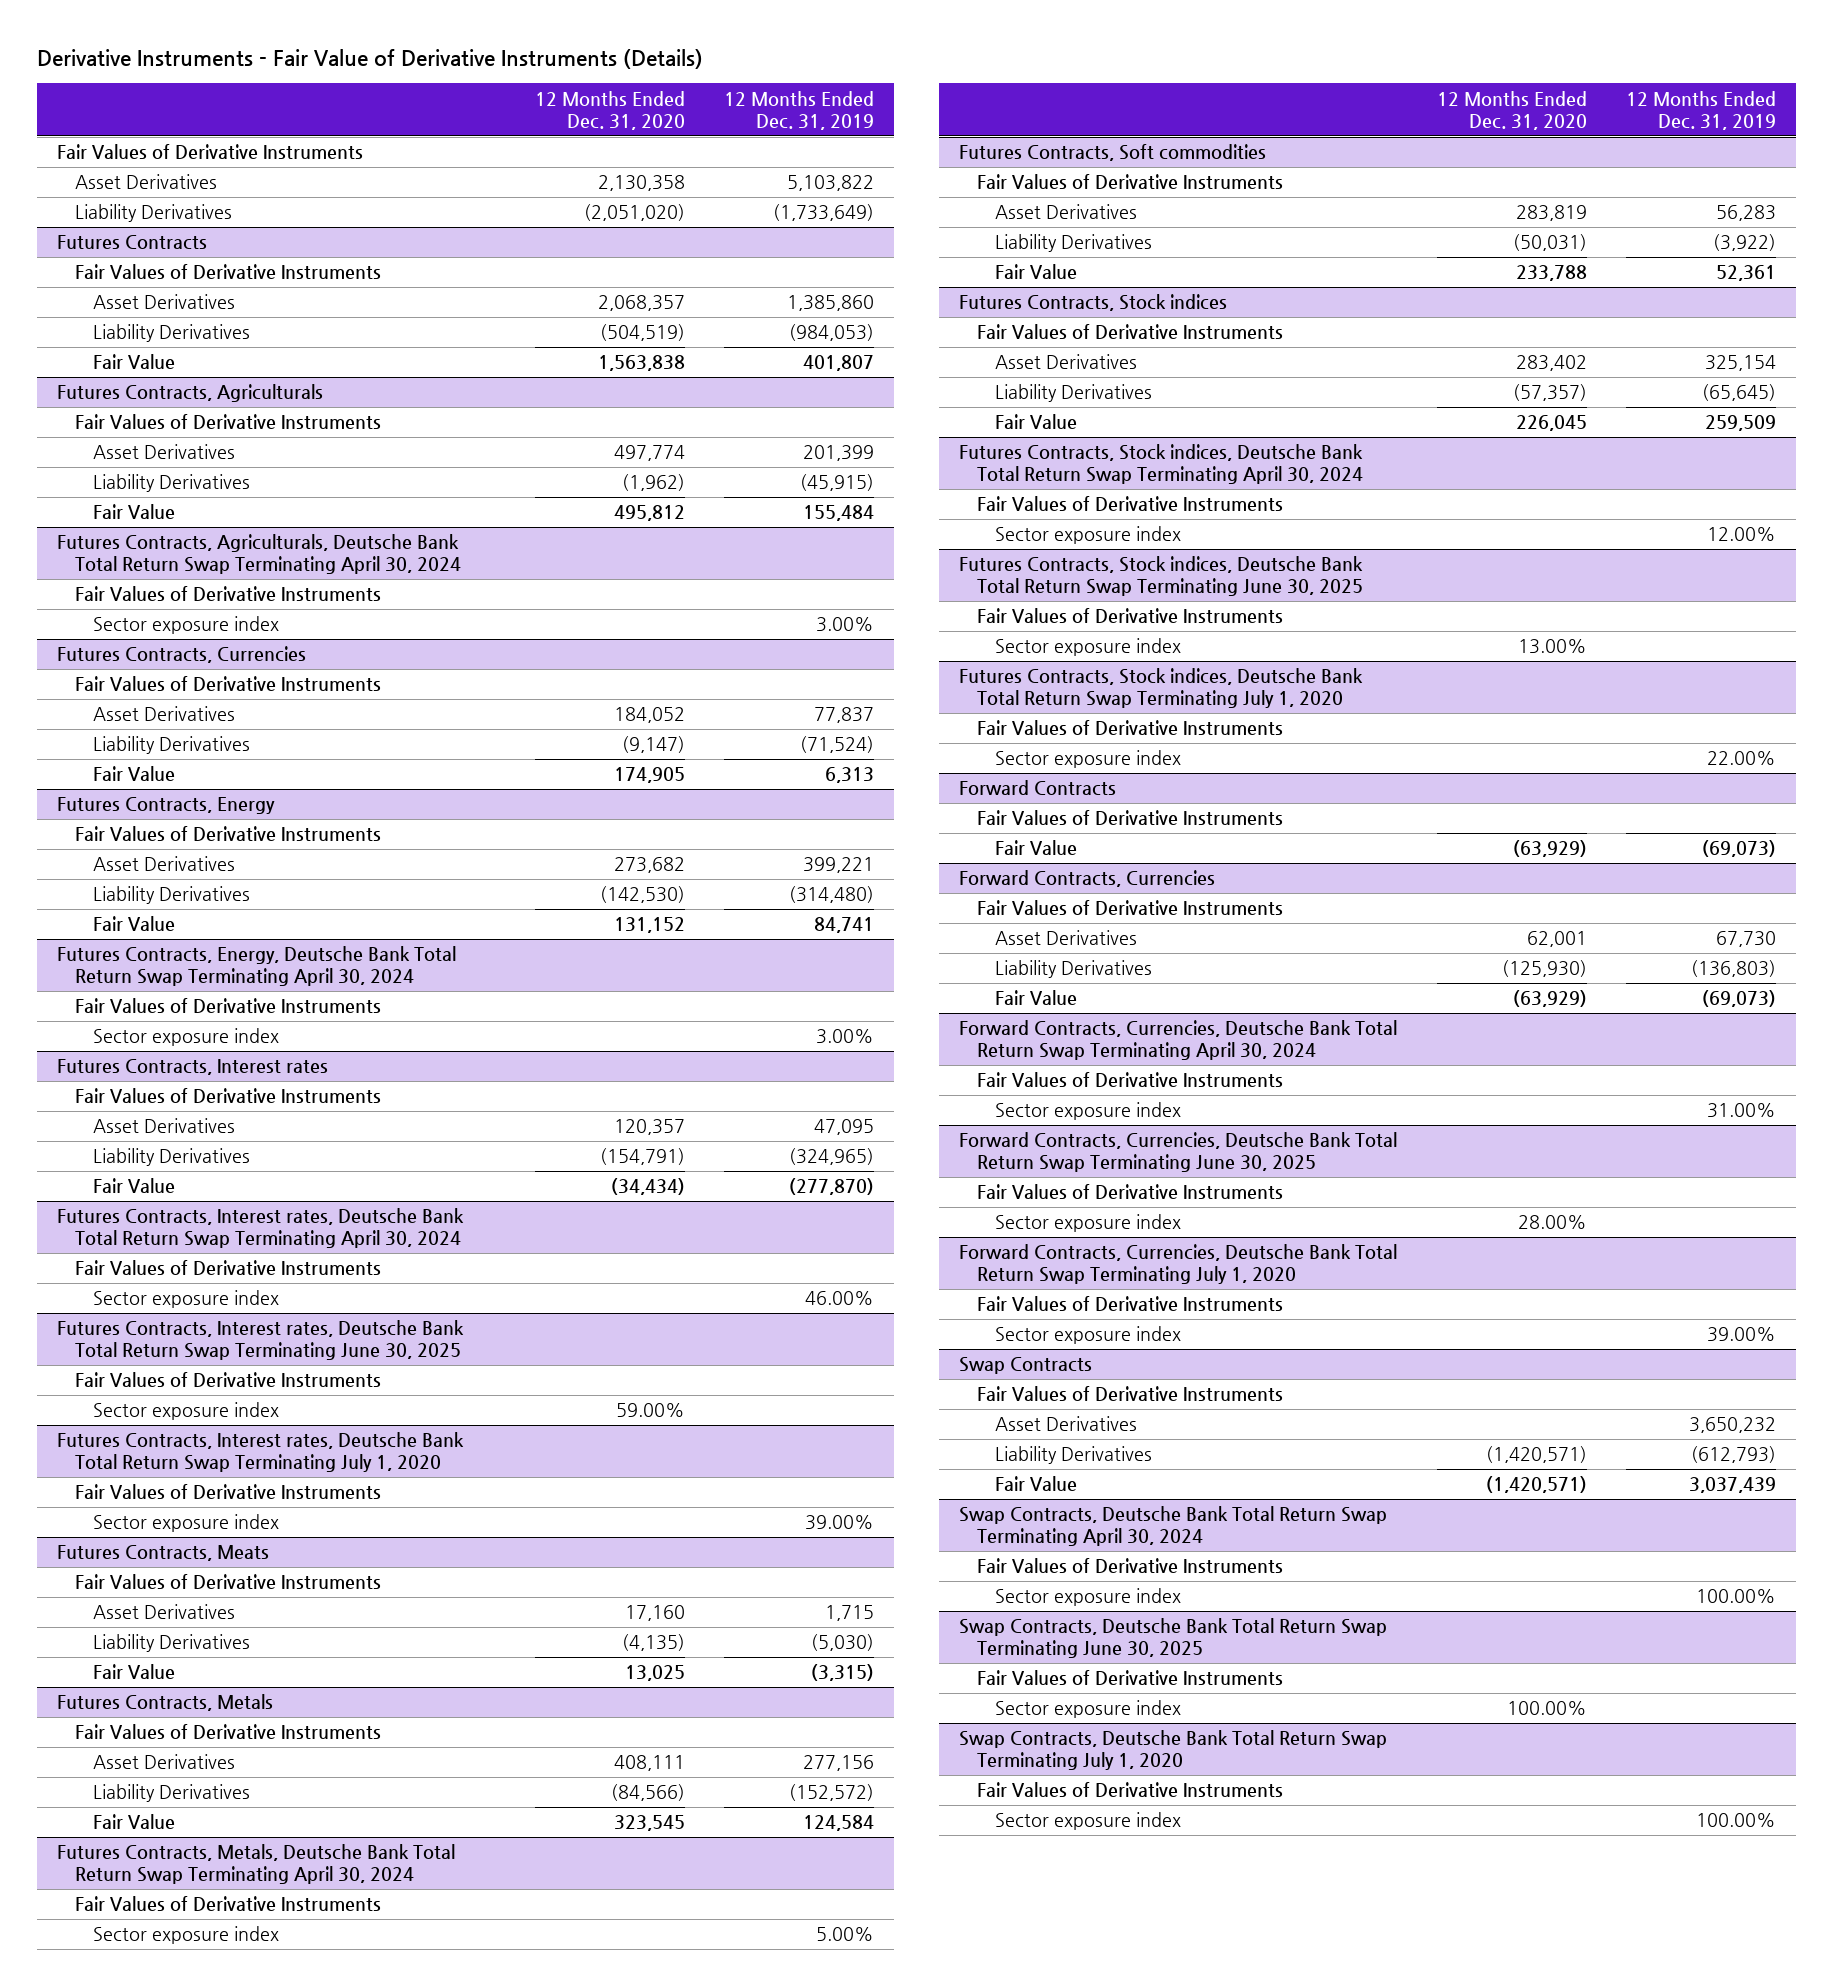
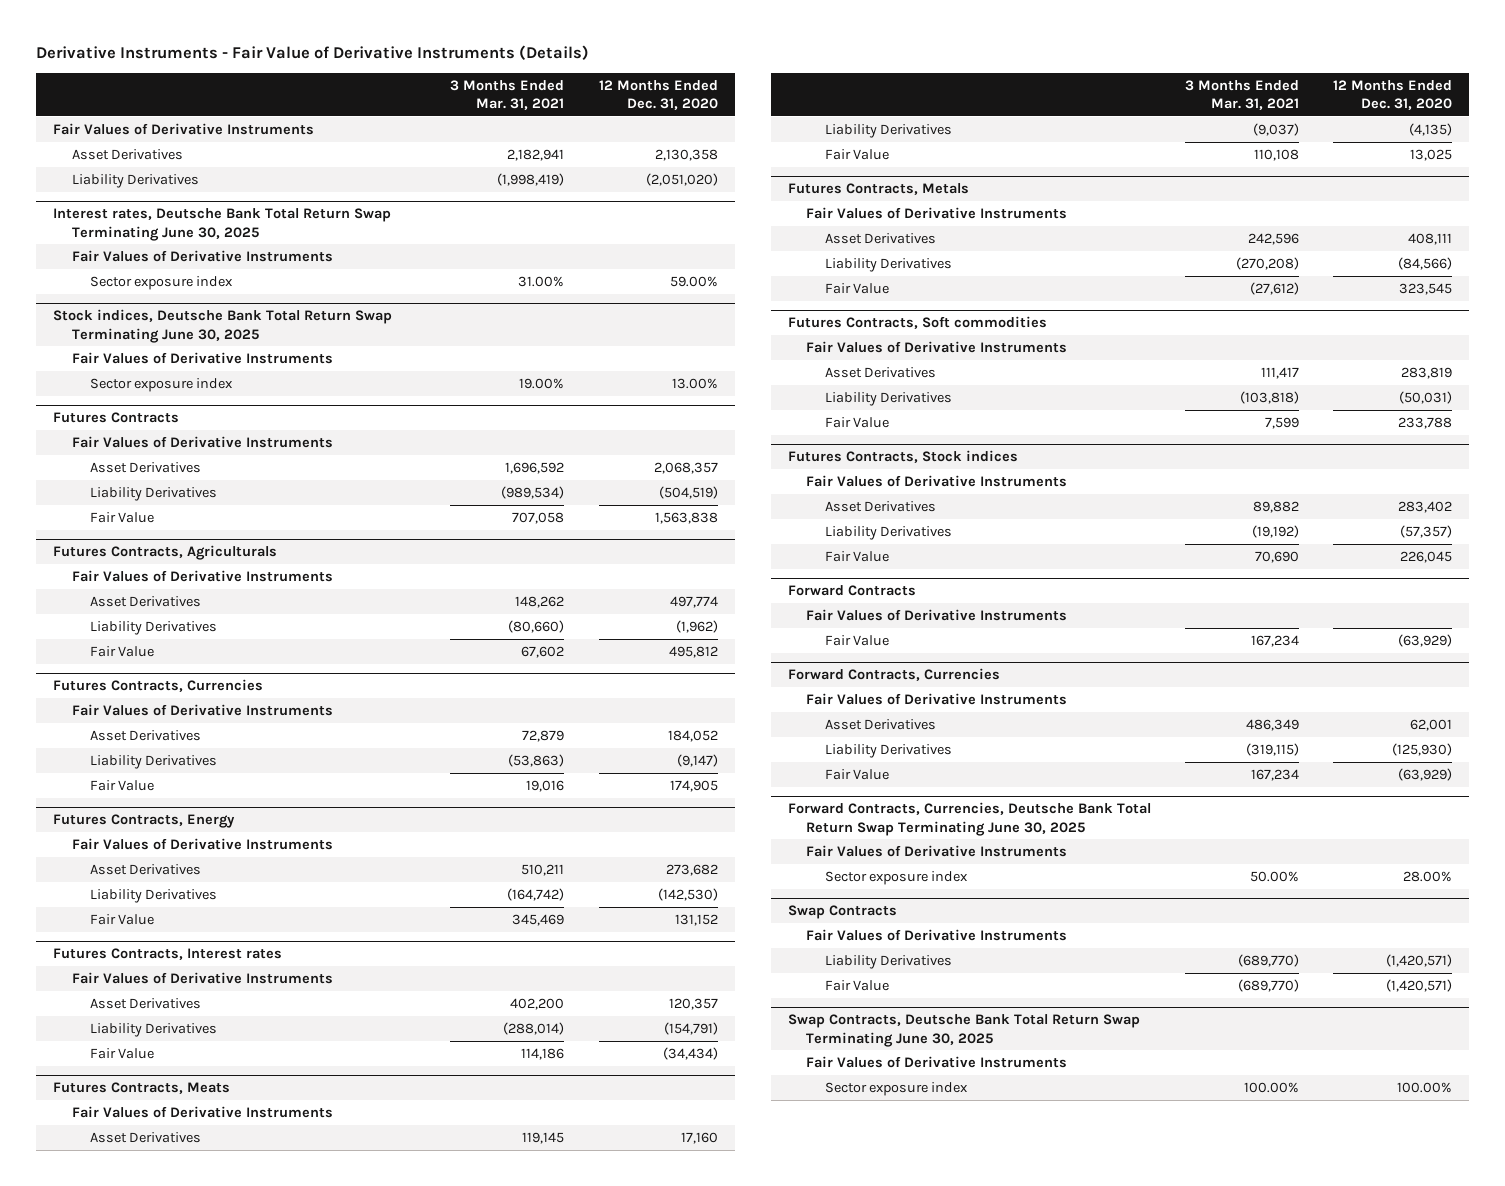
[724,90,875,130] 12 Months Ended Dec. 31, 2019 -> none
none -> [450,79,565,111] 3 Months Ended Mar. 31, 2021
none -> [53,208,392,241] Interest rates, Deutsche Bank Total Return Swap Terminating June 30, 2025
none -> [71,249,333,262] Fair Values of Derivative Instruments
none -> [90,275,234,290] Sector exposure index
none -> [53,309,393,343] Stock indices, Deutsche Bank Total Return Swap Terminating June 30, 2025
none -> [71,351,333,364] Fair Values of Derivative Instruments
none -> [90,377,234,392] Sector exposure index
[57,534,462,575] Futures Contracts, Agriculturals, Deutsche Bank Total Return Swap Terminating April 30, 2024 -> none
[75,586,382,602] Fair Values of Derivative Instruments -> none
[92,616,279,635] Sector exposure index -> none
[57,946,457,987] Futures Contracts, Energy, Deutsche Bank Total Return Swap Terminating April 30, 2024 -> none
[75,998,382,1014] Fair Values of Derivative Instruments -> none
[92,1028,279,1047] Sector exposure index -> none
[57,1208,465,1249] Futures Contracts, Interest rates, Deutsche Bank Total Return Swap Terminating April 30, 2024 -> none
[75,1260,382,1276] Fair Values of Derivative Instruments -> none
[92,1290,279,1309] Sector exposure index -> none
[57,1320,465,1361] Futures Contracts, Interest rates, Deutsche Bank Total Return Swap Terminating June 30, 2025 -> none
[75,1372,382,1388] Fair Values of Derivative Instruments -> none
[92,1402,279,1421] Sector exposure index -> none
[57,1432,465,1473] Futures Contracts, Interest rates, Deutsche Bank Total Return Swap Terminating July 1, 2020 -> none
[75,1484,382,1500] Fair Values of Derivative Instruments -> none
[92,1514,279,1533] Sector exposure index -> none
[57,1844,456,1885] Futures Contracts, Metals, Deutsche Bank Total Return Swap Terminating April 30, 2024 -> none
[75,1896,382,1912] Fair Values of Derivative Instruments -> none
[92,1926,279,1945] Sector exposure index -> none
[959,444,1364,485] Futures Contracts, Stock indices, Deutsche Bank Total Return Swap Terminating April 30, 2024 -> none
[976,496,1283,512] Fair Values of Derivative Instruments -> none
[994,526,1181,545] Sector exposure index -> none
[959,556,1364,597] Futures Contracts, Stock indices, Deutsche Bank Total Return Swap Terminating June 30, 2025 -> none
[976,608,1283,624] Fair Values of Derivative Instruments -> none
[994,638,1181,657] Sector exposure index -> none
[959,668,1364,709] Futures Contracts, Stock indices, Deutsche Bank Total Return Swap Terminating July 1, 2020 -> none
[976,720,1283,736] Fair Values of Derivative Instruments -> none
[994,750,1181,769] Sector exposure index -> none
[959,1020,1398,1061] Forward Contracts, Currencies, Deutsche Bank Total Return Swap Terminating April 30, 2024 -> none
[976,1072,1283,1088] Fair Values of Derivative Instruments -> none
[994,1102,1181,1121] Sector exposure index -> none
[959,1244,1398,1285] Forward Contracts, Currencies, Deutsche Bank Total Return Swap Terminating July 1, 2020 -> none
[976,1296,1283,1312] Fair Values of Derivative Instruments -> none
[994,1326,1181,1345] Sector exposure index -> none
[994,1416,1137,1432] Asset Derivatives -> none
[959,1506,1388,1547] Swap Contracts, Deutsche Bank Total Return Swap Terminating April 30, 2024 -> none
[976,1558,1283,1574] Fair Values of Derivative Instruments -> none
[994,1588,1181,1607] Sector exposure index -> none
[959,1730,1388,1771] Swap Contracts, Deutsche Bank Total Return Swap Terminating July 1, 2020 -> none
[976,1782,1283,1798] Fair Values of Derivative Instruments -> none
[994,1812,1181,1831] Sector exposure index -> none

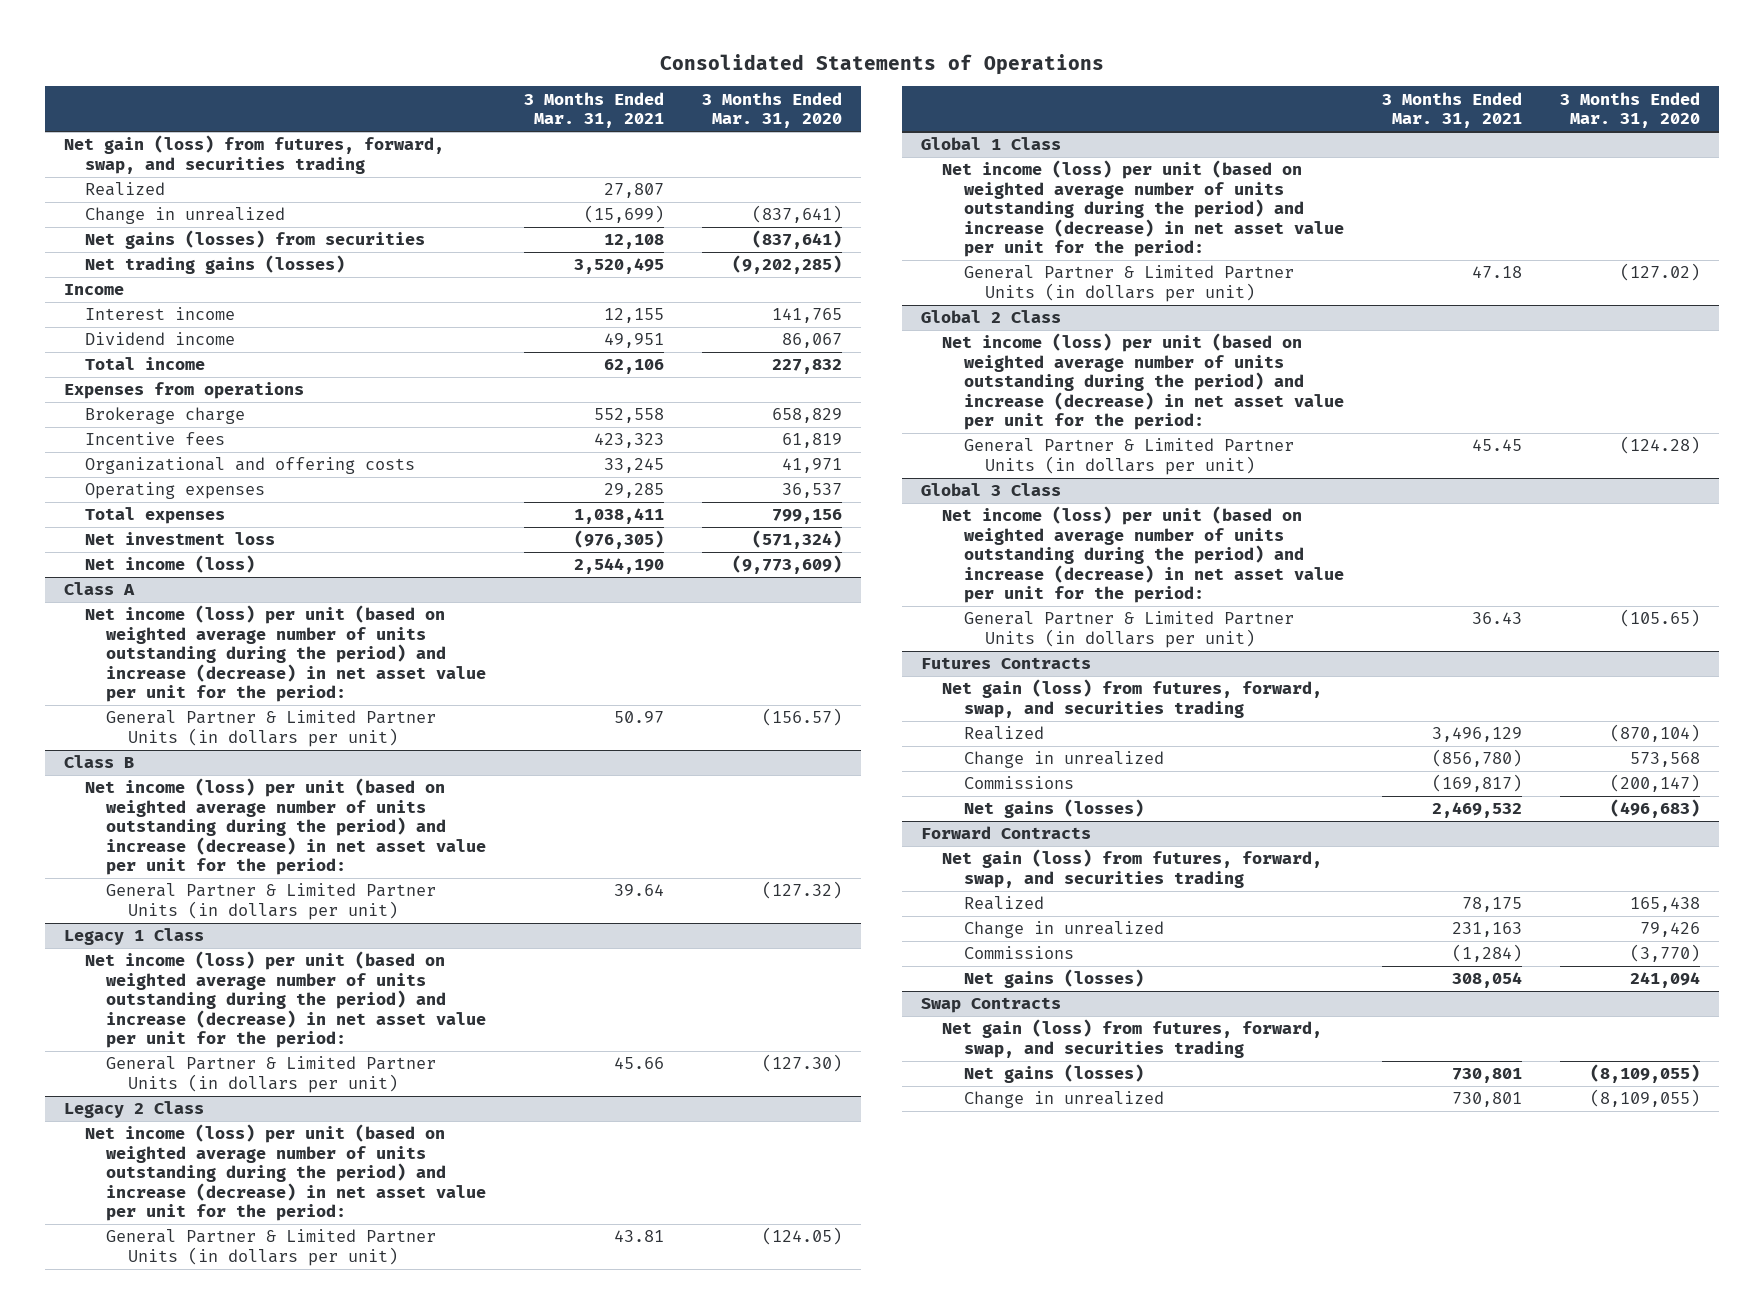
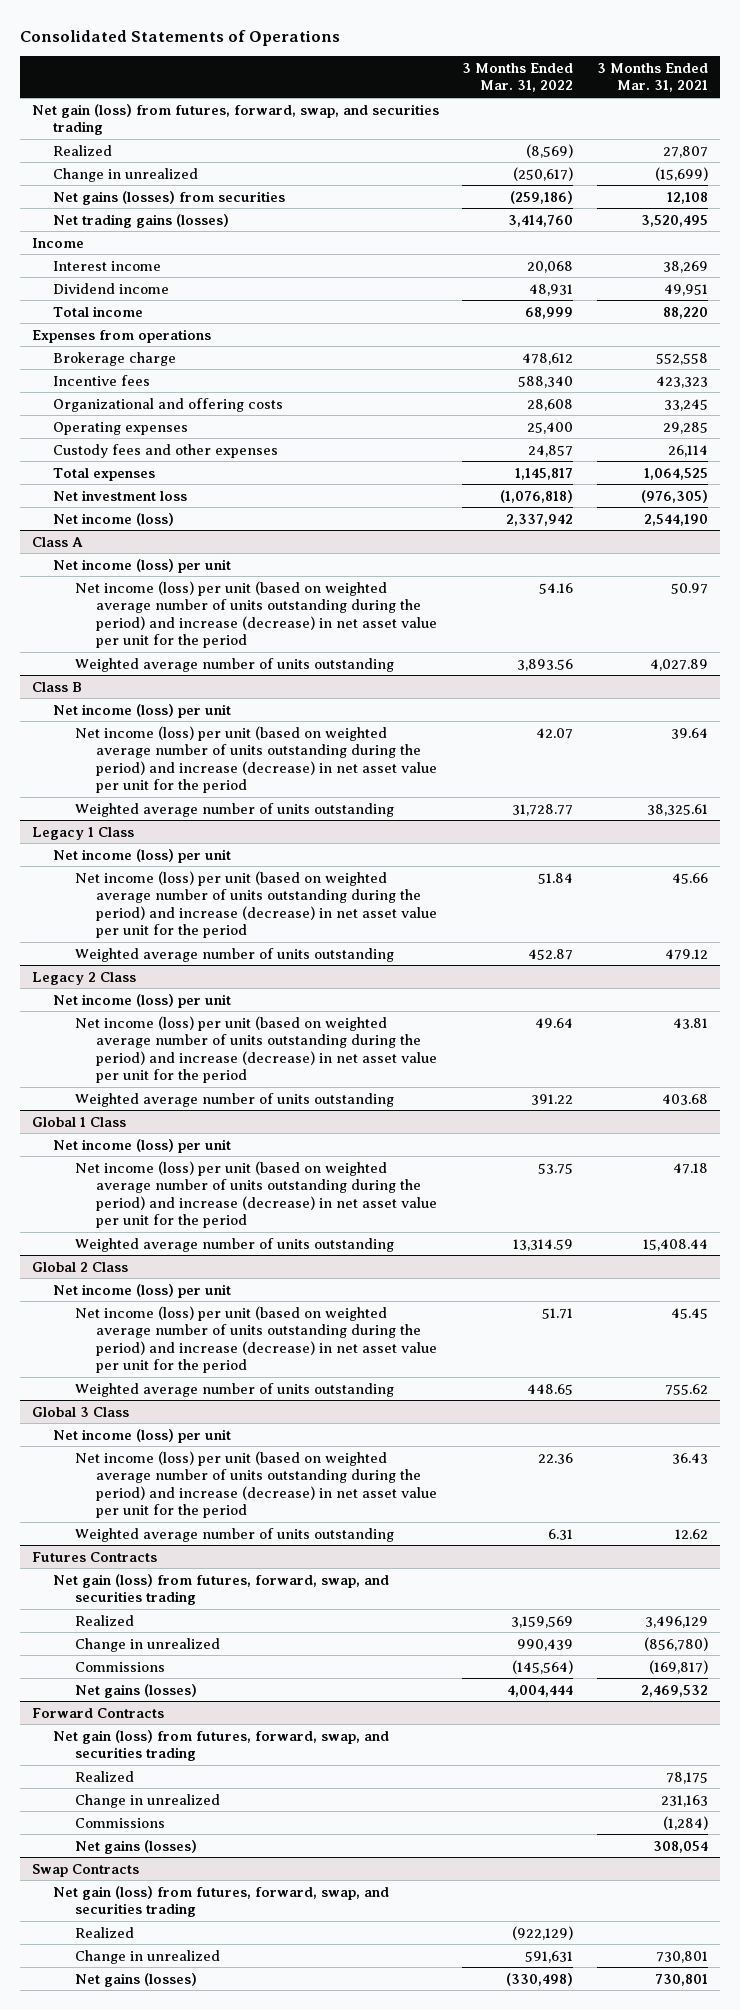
[702,91,843,129] 3 Months Ended Mar. 31, 2020 -> none
none -> [462,62,574,93] 3 Months Ended Mar. 31, 2022
[604,308,665,324] 12,155 -> [663,260,709,273] 38,269
[604,359,665,375] 62,106 -> [663,306,709,319] 88,220
none -> [53,443,279,458] Custody fees and other expenses
[574,508,665,525] 1,038,411 -> [644,467,709,480] 1,064,525
[84,605,487,703] Net income (loss) per unit (based on weighted average number of units outstanding during the period) and increase (decrease) in net asset value per unit for the period: -> [53,558,232,573] Net income (loss) per unit
[106,710,437,747] General Partner & Limited Partner Units (in dollars per unit) -> [74,580,438,649] Net income (loss) per unit (based on weighted average number of units outstanding during the period) and increase (decrease) in net asset value per unit for the period
none -> [74,657,394,672] Weighted average number of units outstanding
[84,778,487,876] Net income (loss) per unit (based on weighted average number of units outstanding during the period) and increase (decrease) in net asset value per unit for the period: -> [53,703,232,718] Net income (loss) per unit
[106,883,437,920] General Partner & Limited Partner Units (in dollars per unit) -> [74,725,438,794] Net income (loss) per unit (based on weighted average number of units outstanding during the period) and increase (decrease) in net asset value per unit for the period
none -> [74,802,394,817] Weighted average number of units outstanding
[84,951,487,1049] Net income (loss) per unit (based on weighted average number of units outstanding during the period) and increase (decrease) in net asset value per unit for the period: -> [53,848,232,863] Net income (loss) per unit
[106,1056,437,1093] General Partner & Limited Partner Units (in dollars per unit) -> [74,870,438,939] Net income (loss) per unit (based on weighted average number of units outstanding during the period) and increase (decrease) in net asset value per unit for the period
none -> [74,947,394,962] Weighted average number of units outstanding
[84,1124,487,1222] Net income (loss) per unit (based on weighted average number of units outstanding during the period) and increase (decrease) in net asset value per unit for the period: -> [53,993,232,1008] Net income (loss) per unit
[106,1229,437,1266] General Partner & Limited Partner Units (in dollars per unit) -> [74,1015,438,1084] Net income (loss) per unit (based on weighted average number of units outstanding during the period) and increase (decrease) in net asset value per unit for the period
none -> [74,1092,394,1107] Weighted average number of units outstanding
[942,160,1344,258] Net income (loss) per unit (based on weighted average number of units outstanding during the period) and increase (decrease) in net asset value per unit for the period: -> [53,1138,232,1153] Net income (loss) per unit
[963,265,1294,302] General Partner & Limited Partner Units (in dollars per unit) -> [74,1160,438,1229] Net income (loss) per unit (based on weighted average number of units outstanding during the period) and increase (decrease) in net asset value per unit for the period
none -> [74,1237,394,1252] Weighted average number of units outstanding
[942,333,1344,431] Net income (loss) per unit (based on weighted average number of units outstanding during the period) and increase (decrease) in net asset value per unit for the period: -> [53,1283,232,1298] Net income (loss) per unit
[963,438,1294,475] General Partner & Limited Partner Units (in dollars per unit) -> [74,1305,438,1374] Net income (loss) per unit (based on weighted average number of units outstanding during the period) and increase (decrease) in net asset value per unit for the period
none -> [74,1382,394,1397] Weighted average number of units outstanding
[942,506,1344,604] Net income (loss) per unit (based on weighted average number of units outstanding during the period) and increase (decrease) in net asset value per unit for the period: -> [53,1428,232,1443] Net income (loss) per unit
[963,611,1294,648] General Partner & Limited Partner Units (in dollars per unit) -> [74,1450,438,1519] Net income (loss) per unit (based on weighted average number of units outstanding during the period) and increase (decrease) in net asset value per unit for the period
none -> [74,1527,394,1542] Weighted average number of units outstanding
none -> [74,1926,134,1938] Realized
[963,1064,1144,1084] Net gains (losses) -> [74,1972,197,1987] Net gains (losses)

